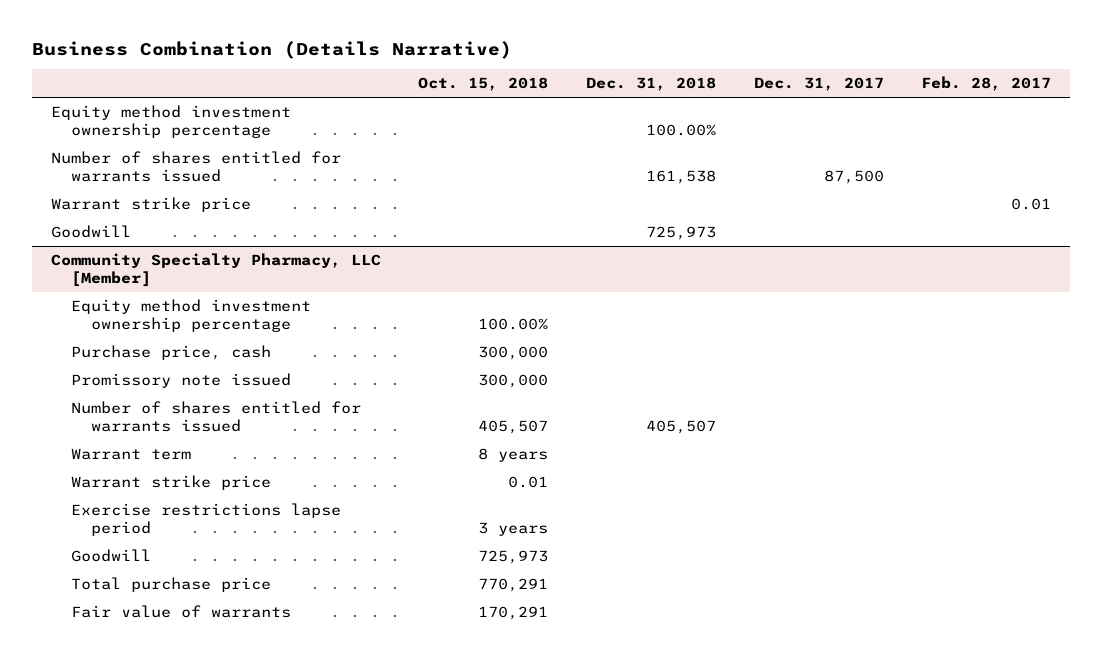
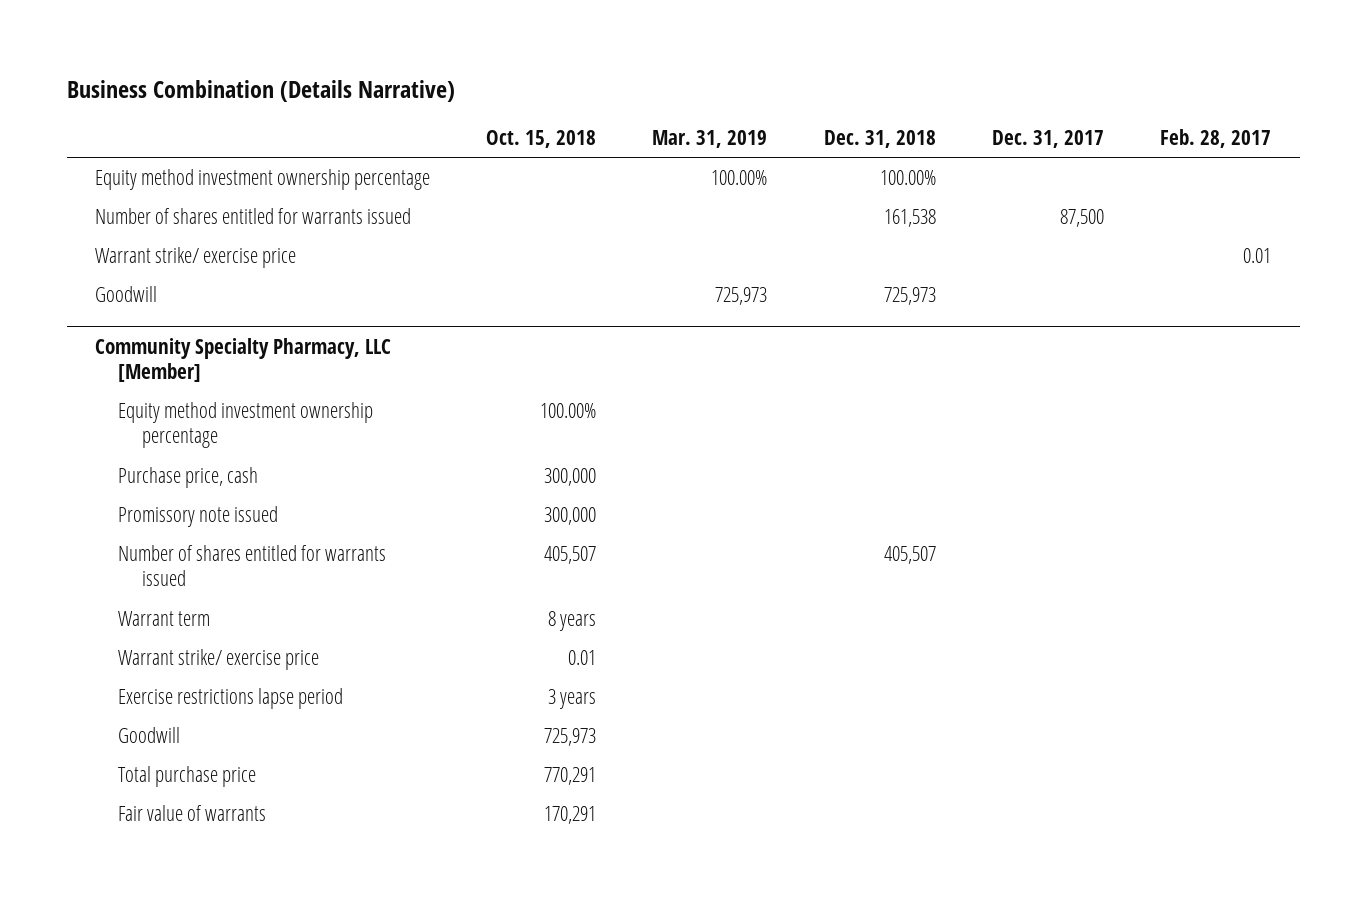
none -> [652,130,768,149] Mar. 31, 2019
[50,197,251,213] Warrant strike price -> [94,246,296,268] Warrant strike/ exercise price
[70,475,271,491] Warrant strike price -> [118,648,320,670] Warrant strike/ exercise price

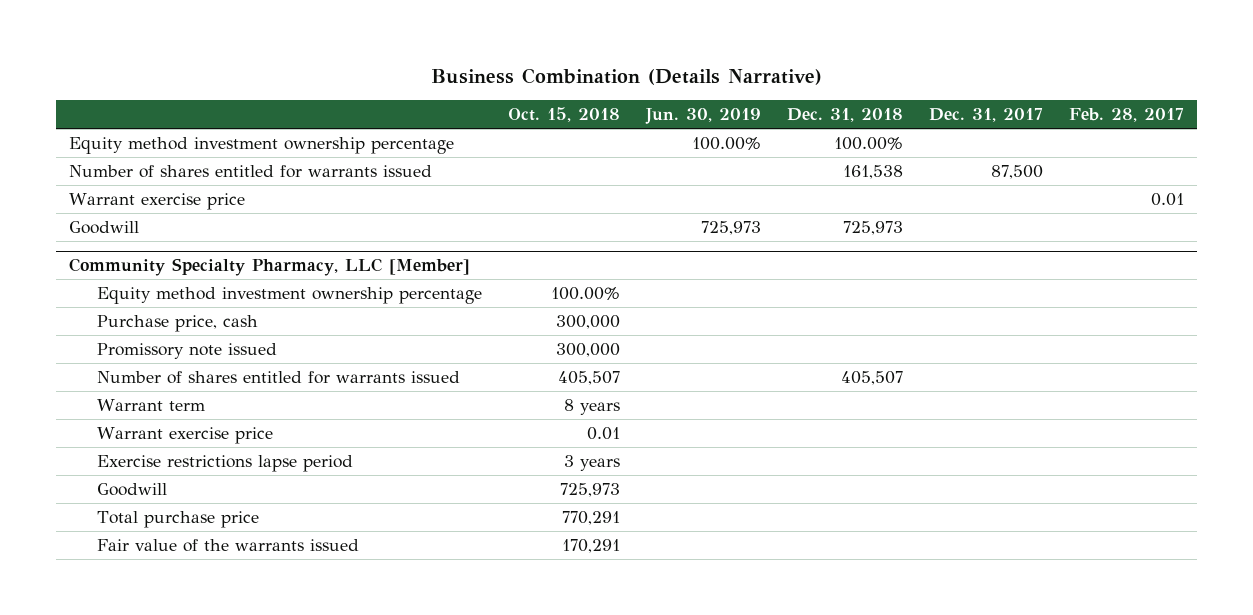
[652,130,768,149] Mar. 31, 2019 -> none
none -> [644,108,761,125] Jun. 30, 2019
[94,246,296,268] Warrant strike/ exercise price -> [69,192,246,210] Warrant exercise price
[118,648,320,670] Warrant strike/ exercise price -> [96,426,273,444] Warrant exercise price
[118,804,267,821] Fair value of warrants -> [96,538,359,552] Fair value of the warrants issued

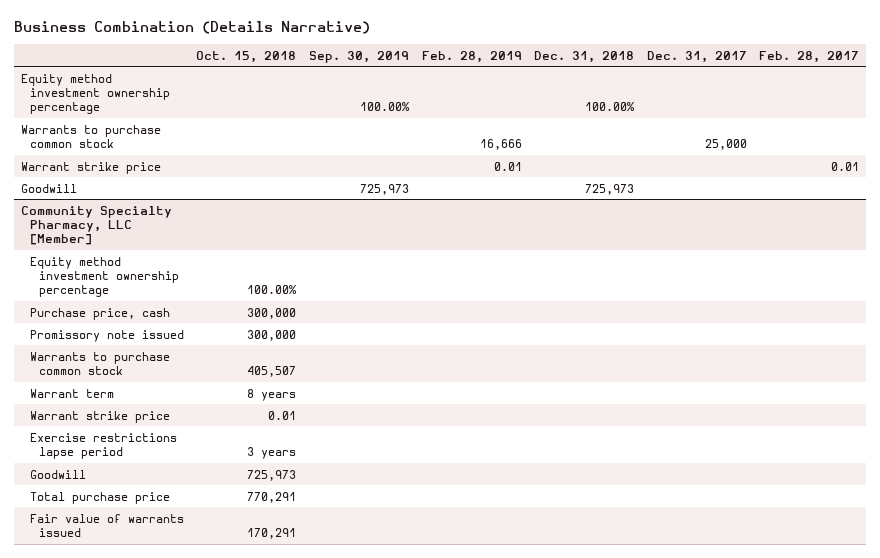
[644,108,761,125] Jun. 30, 2019 -> none
none -> [308,50,409,63] Sep. 30, 2019
none -> [421,50,522,63] Feb. 28, 2019
[69,164,433,178] Number of shares entitled for warrants issued -> none
none -> [20,124,161,148] Warrants to purchase common stock
[69,192,246,210] Warrant exercise price -> [20,161,161,174] Warrant strike price
[96,370,460,384] Number of shares entitled for warrants issued -> none
none -> [29,351,170,375] Warrants to purchase common stock
[96,426,273,444] Warrant exercise price -> [29,410,170,423] Warrant strike price
[96,538,359,552] Fair value of the warrants issued -> [29,513,184,537] Fair value of warrants issued

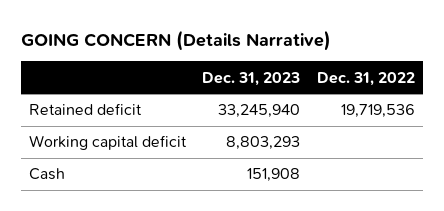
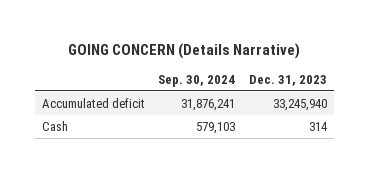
[316,71,415,86] Dec. 31, 2022 -> none
none -> [158,74,236,87] Sep. 30, 2024
[29,135,188,151] Working capital deficit -> none
[29,103,143,116] Retained deficit -> [41,98,145,109] Accumulated deficit
[247,168,301,183] 151,908 -> [309,122,329,132] 314

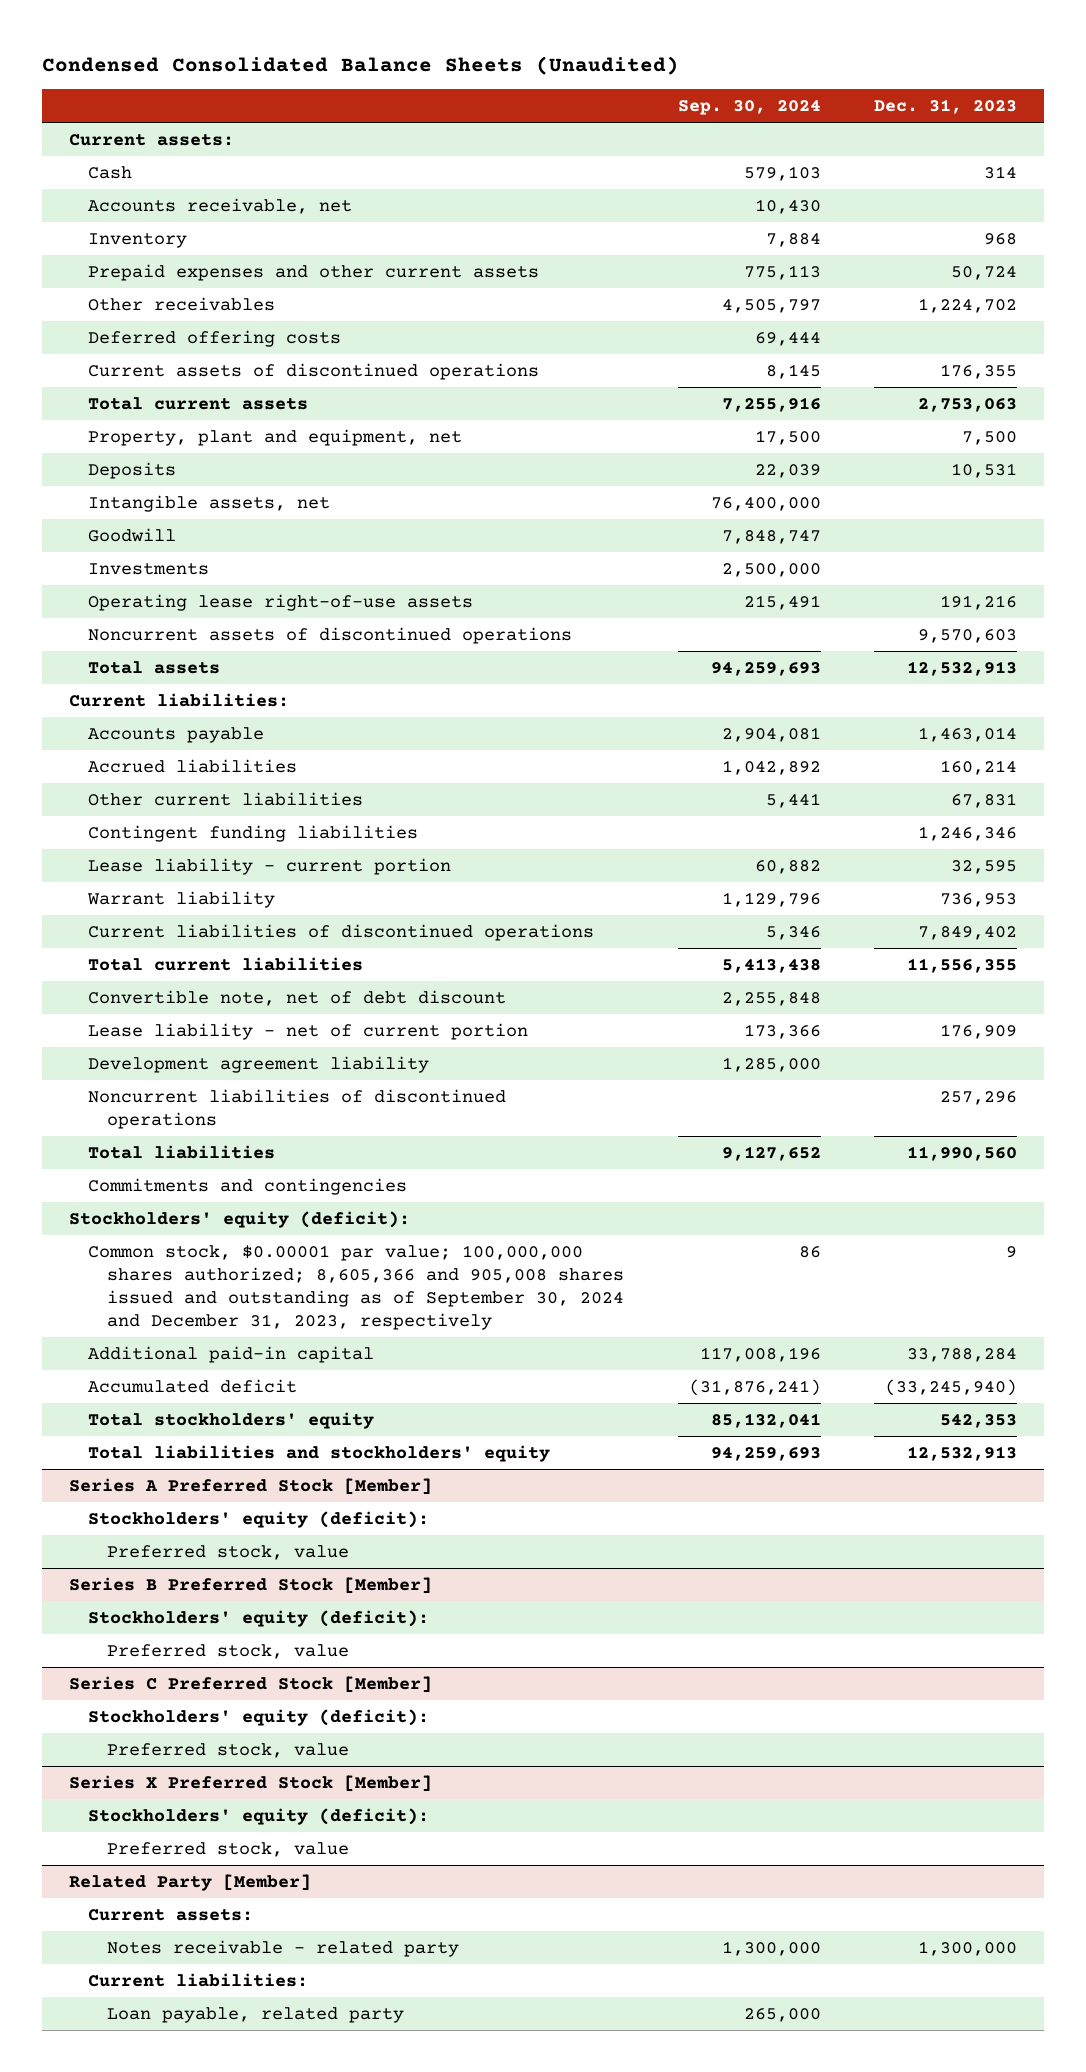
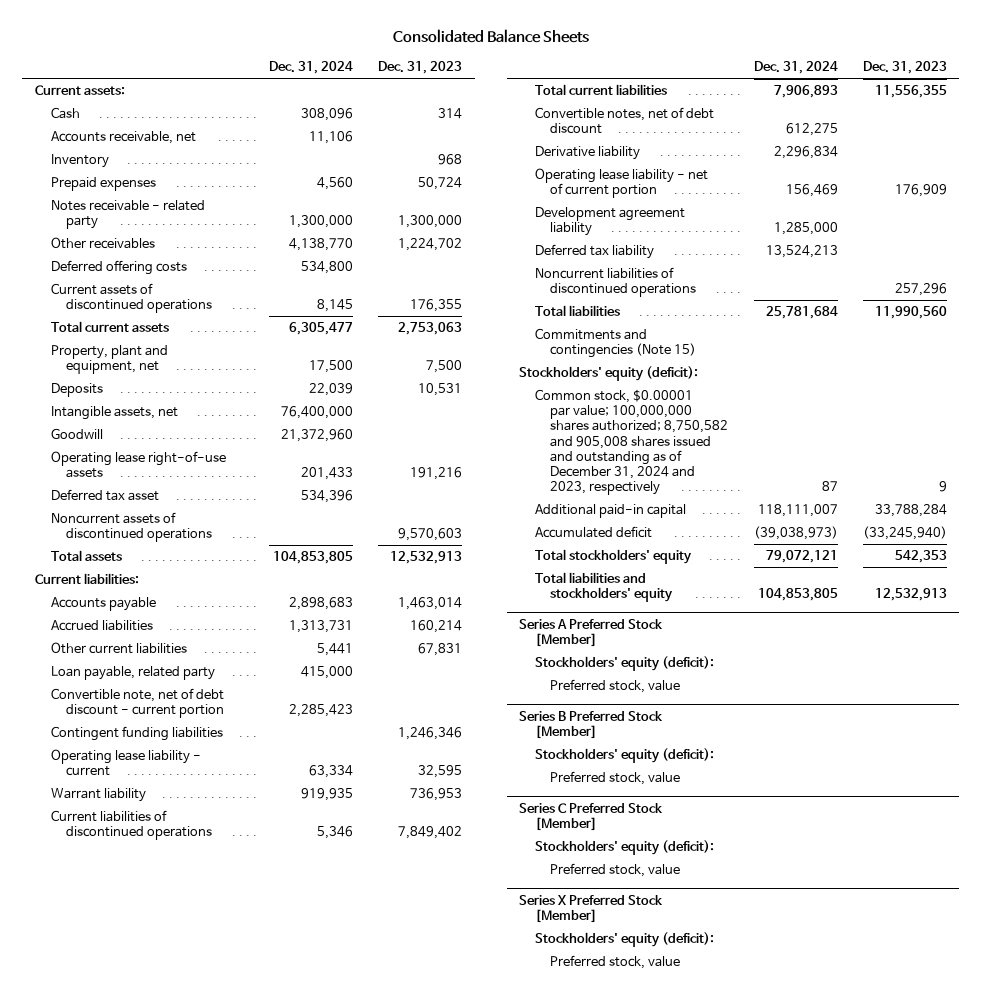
[42,55,680,75] Condensed Consolidated Balance Sheets (Unaudited) -> [392,29,589,44] Consolidated Balance Sheets
[677,100,821,116] Sep. 30, 2024 -> none
none -> [269,61,354,75] Dec. 31, 2024
[88,263,540,281] Prepaid expenses and other current assets -> [50,177,156,192] Prepaid expenses
none -> [50,200,205,230] Notes receivable - related party
[88,562,210,575] Investments -> none
none -> [50,489,159,502] Deferred tax asset
none -> [50,666,215,681] Loan payable, related party
none -> [50,688,225,719] Convertible note, net of debt discount - current portion
[88,857,452,875] Lease liability - current portion -> [50,749,201,777] Operating lease liability - current
[88,989,507,1006] Convertible note, net of debt discount -> [534,107,714,135] Convertible notes, net of debt discount
none -> [534,146,640,161] Derivative liability
[88,1022,529,1040] Lease liability - net of current portion -> [534,168,708,199] Operating lease liability - net of current portion
none -> [534,244,654,260] Deferred tax liability
[88,1177,408,1195] Commitments and contingencies -> [534,328,697,359] Commitments and contingencies (Note 15)
[88,1244,625,1331] Common stock, $0.00001 par value; 100,000,000 shares authorized; 8,605,366 and 905,008 shares issued and outstanding as of September 30, 2024 and December 31, 2023, respectively -> [534,389,729,495] Common stock, $0.00001 par value; 100,000,000 shares authorized; 8,750,582 and 905,008 shares issued and outstanding as of December 31, 2024 and 2023, respectively
[69,1873,312,1891] Related Party [Member] -> none
[88,1908,254,1921] Current assets: -> none
[107,1939,460,1957] Notes receivable - related party -> none
[88,1972,309,1987] Current liabilities: -> none
[107,2006,405,2023] Loan payable, related party -> none

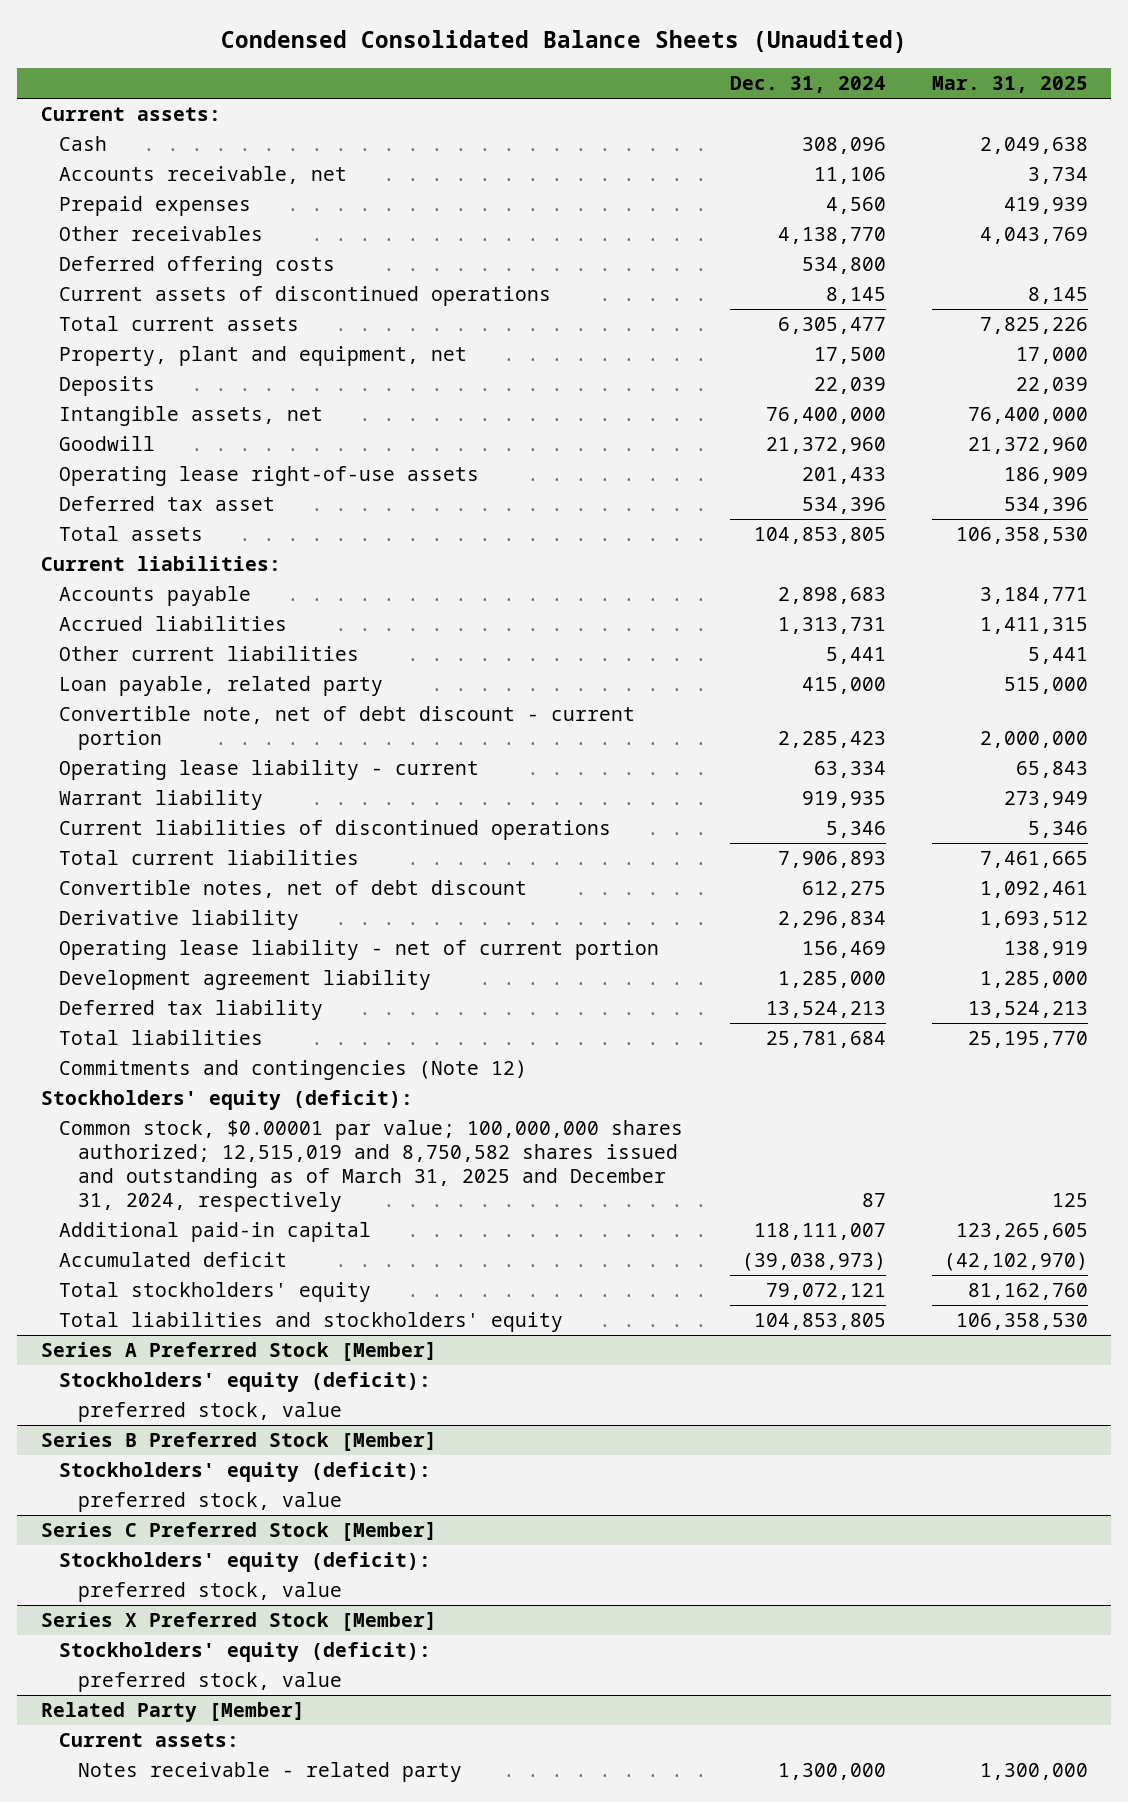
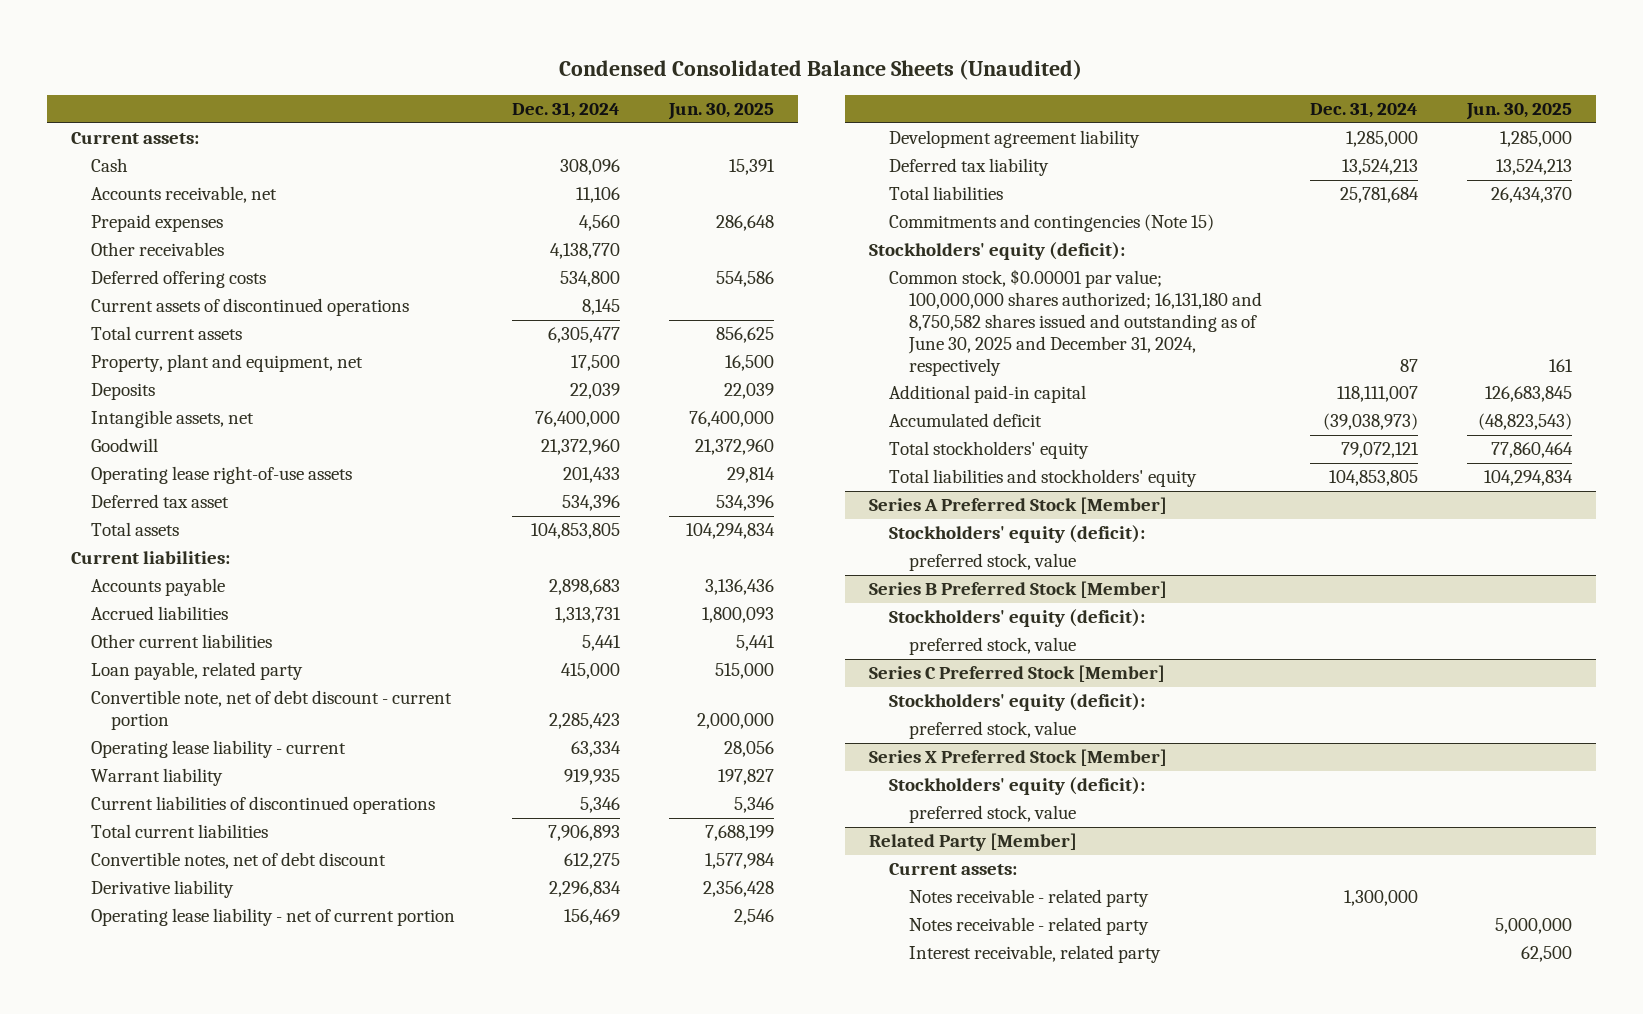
[931,75,1088,93] Mar. 31, 2025 -> none
none -> [667,103,774,121] Jun. 30, 2025
[59,1060,528,1081] Commitments and contingencies (Note 12) -> [889,214,1215,233] Commitments and contingencies (Note 15)
[59,1120,684,1213] Common stock, $0.00001 par value; 100,000,000 shares authorized; 12,515,019 and 8,750,582 shares issued and outstanding as of March 31, 2025 and December 31, 2024, respectively -> [889,269,1263,376] Common stock, $0.00001 par value; 100,000,000 shares authorized; 16,131,180 and 8,750,582 shares issued and outstanding as of June 30, 2025 and December 31, 2024, respectively
none -> [909,917,1150,936] Notes receivable - related party
none -> [909,945,1162,964] Interest receivable, related party

